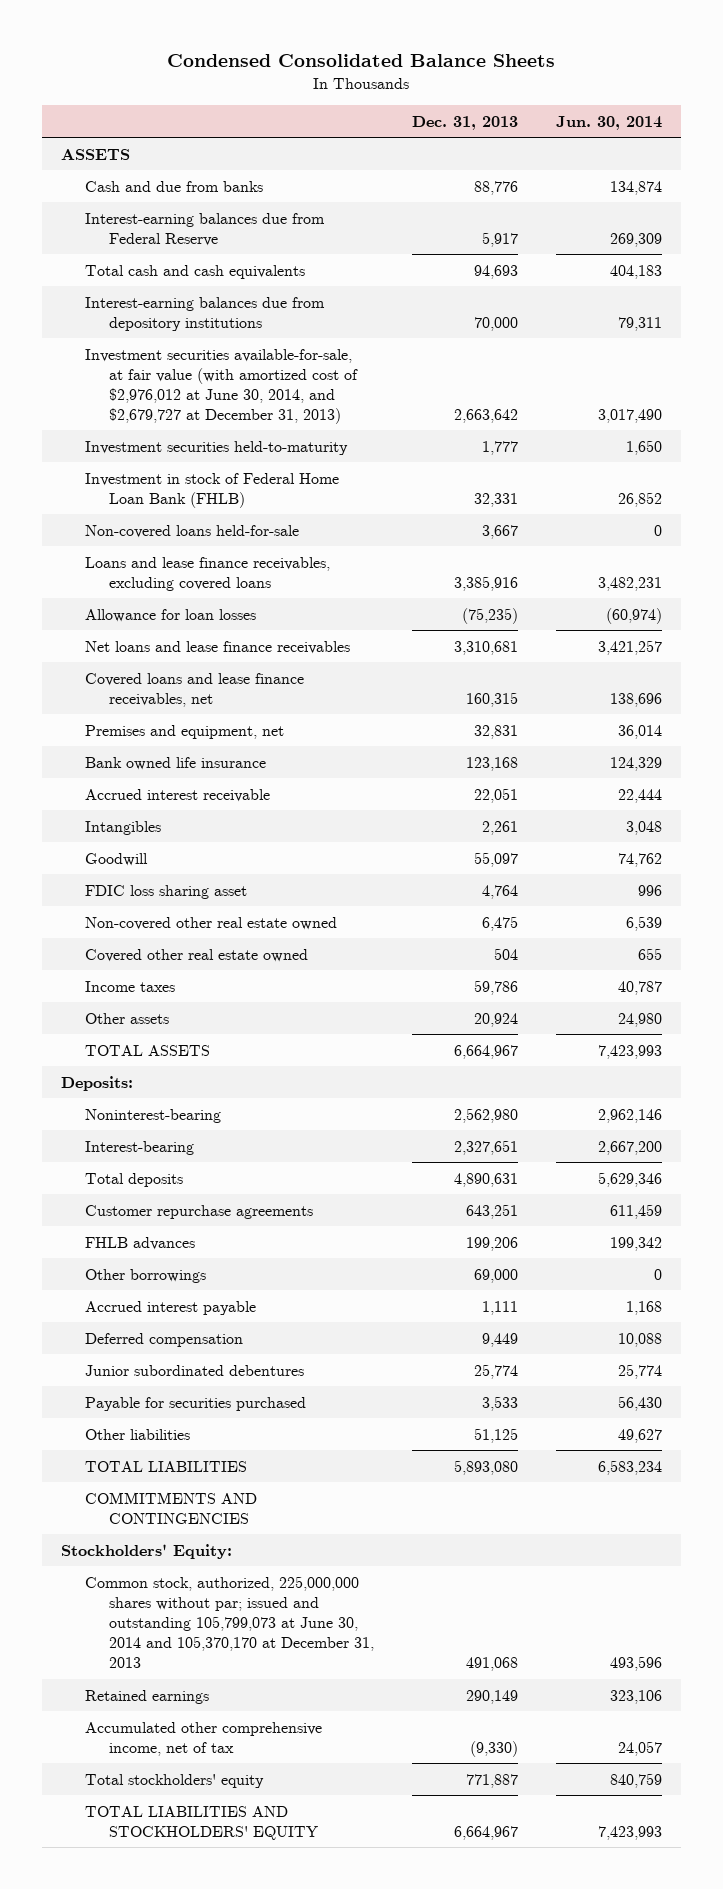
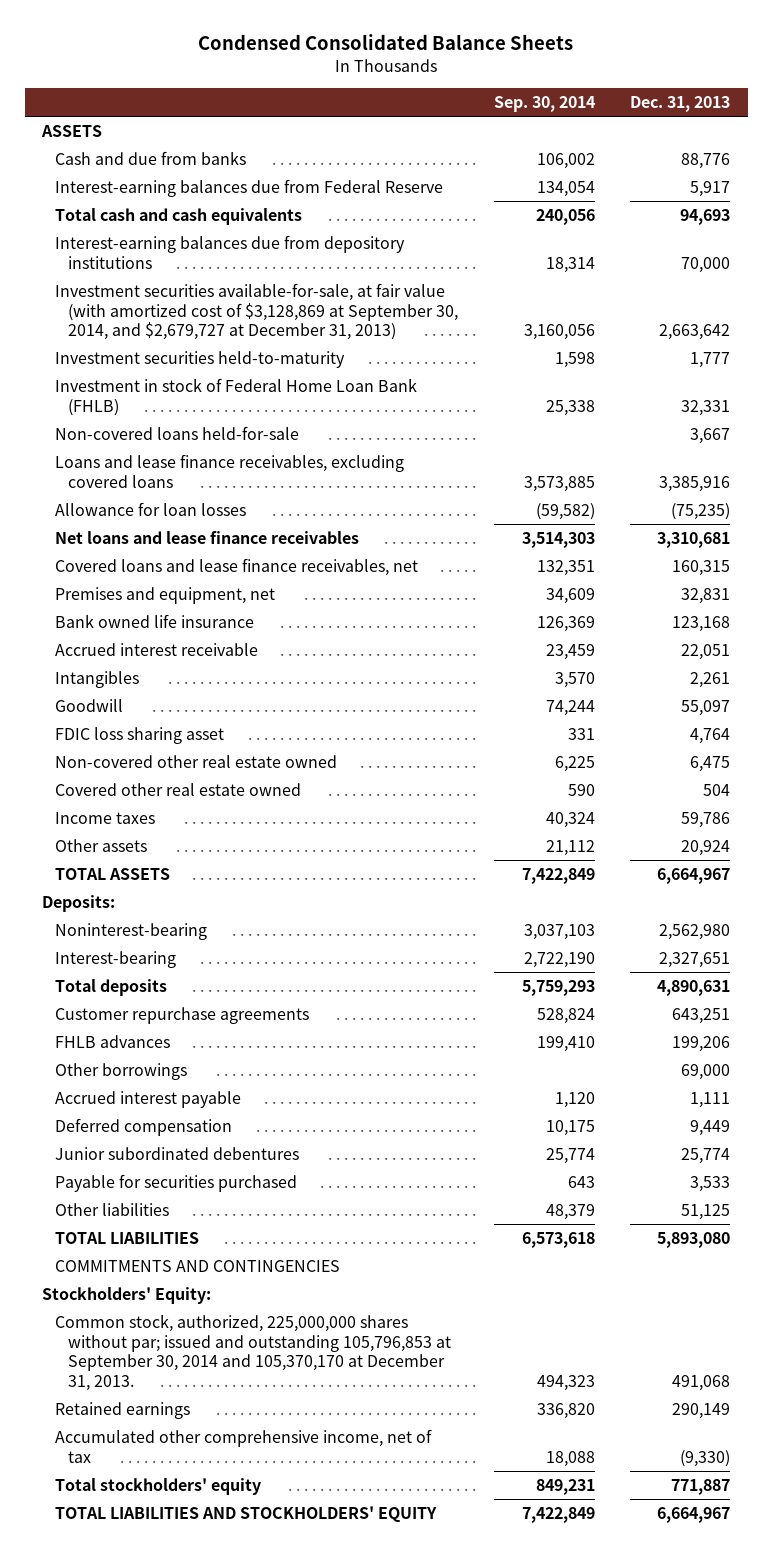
[555,115,662,130] Jun. 30, 2014 -> none
none -> [493,95,595,112] Sep. 30, 2014
[84,348,358,425] Investment securities available-for-sale, at fair value (with amortized cost of $2,976,012 at June 30, 2014, and $2,679,727 at December 31, 2013) -> [55,283,459,341] Investment securities available-for-sale, at fair value (with amortized cost of $3,128,869 at September 30, 2014, and $2,679,727 at December 31, 2013)
[84,1575,374,1669] Common stock, authorized, 225,000,000 shares without par; issued and outstanding 105,799,073 at June 30, 2014 and 105,370,170 at December 31, 2013 -> [55,1314,452,1391] Common stock, authorized, 225,000,000 shares without par; issued and outstanding 105,796,853 at September 30, 2014 and 105,370,170 at December 31, 2013.

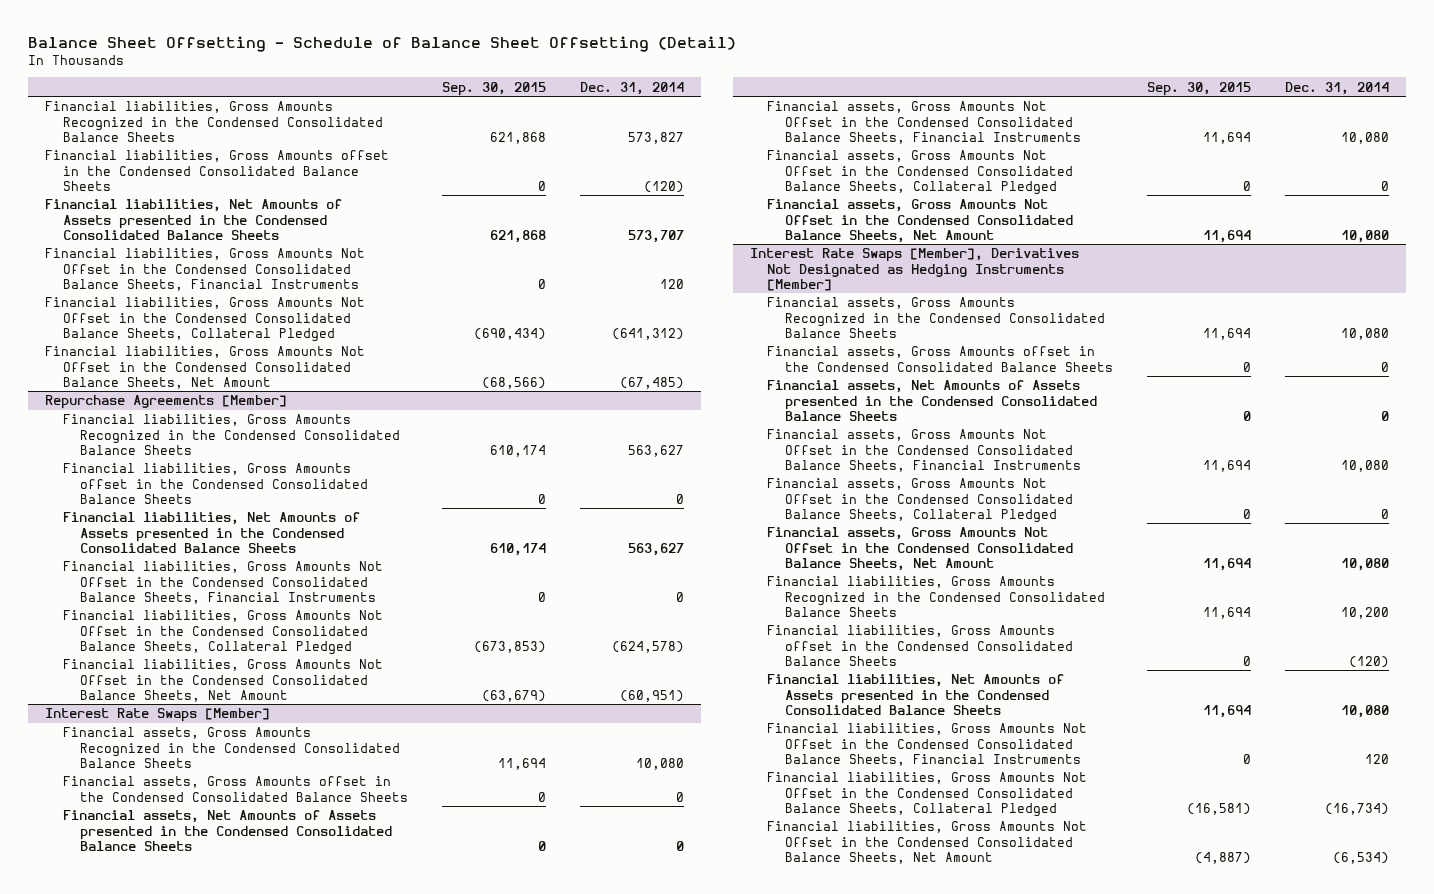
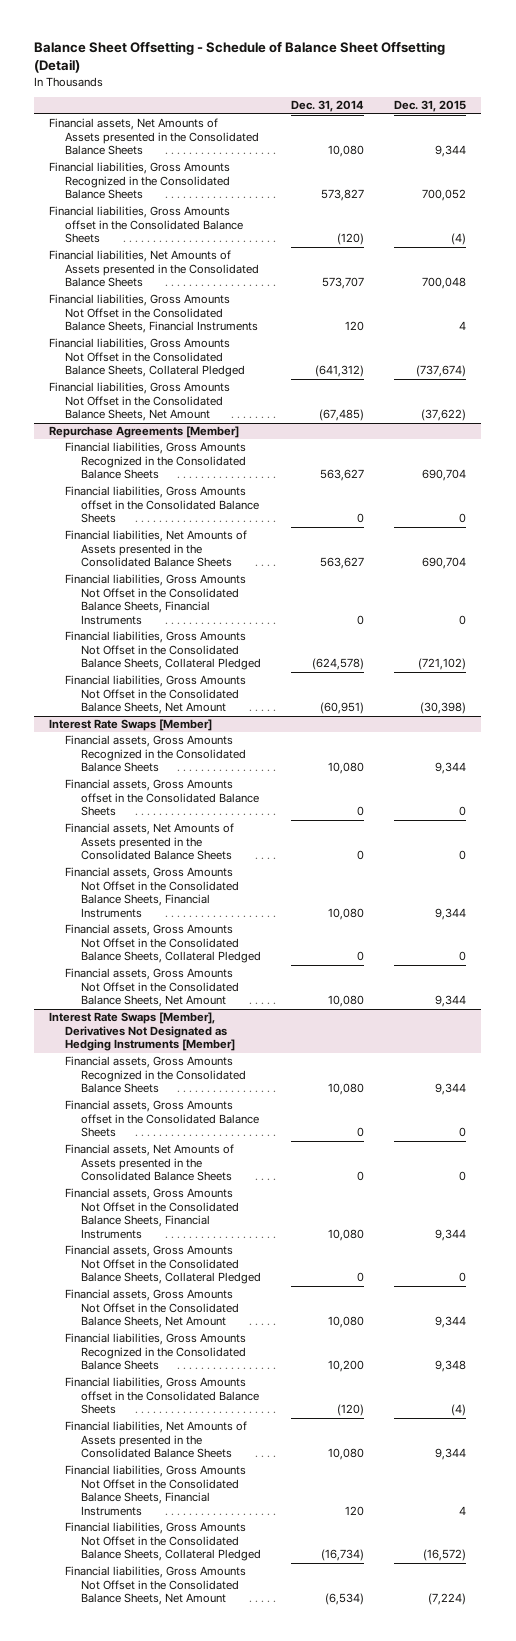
[442,81,547,96] Sep. 30, 2015 -> none
none -> [394,100,467,113] Dec. 31, 2015
none -> [49,118,259,156] Financial assets, Net Amounts of Assets presented in the Consolidated Balance Sheets
[45,101,383,142] Financial liabilities, Gross Amounts Recognized in the Condensed Consolidated Balance Sheets -> [49,162,231,200] Financial liabilities, Gross Amounts Recognized in the Consolidated Balance Sheets
[45,150,390,191] Financial liabilities, Gross Amounts offset in the Condensed Consolidated Balance Sheets -> [49,206,243,244] Financial liabilities, Gross Amounts offset in the Consolidated Balance Sheets
[45,199,343,240] Financial liabilities, Net Amounts of Assets presented in the Condensed Consolidated Balance Sheets -> [49,250,259,288] Financial liabilities, Net Amounts of Assets presented in the Consolidated Balance Sheets
[45,248,366,291] Financial liabilities, Gross Amounts Not Offset in the Condensed Consolidated Balance Sheets, Financial Instruments -> [49,294,258,334] Financial liabilities, Gross Amounts Not Offset in the Consolidated Balance Sheets, Financial Instruments
[45,297,366,342] Financial liabilities, Gross Amounts Not Offset in the Condensed Consolidated Balance Sheets, Collateral Pledged -> [49,338,245,378] Financial liabilities, Gross Amounts Not Offset in the Consolidated Balance Sheets, Collateral Pledged
[45,346,366,389] Financial liabilities, Gross Amounts Not Offset in the Condensed Consolidated Balance Sheets, Net Amount -> [49,382,231,422] Financial liabilities, Gross Amounts Not Offset in the Consolidated Balance Sheets, Net Amount
[62,414,401,455] Financial liabilities, Gross Amounts Recognized in the Condensed Consolidated Balance Sheets -> [64,442,246,480] Financial liabilities, Gross Amounts Recognized in the Consolidated Balance Sheets
[62,463,369,504] Financial liabilities, Gross Amounts offset in the Condensed Consolidated Balance Sheets -> [64,486,259,524] Financial liabilities, Gross Amounts offset in the Consolidated Balance Sheets
[62,512,360,553] Financial liabilities, Net Amounts of Assets presented in the Condensed Consolidated Balance Sheets -> [64,530,247,568] Financial liabilities, Net Amounts of Assets presented in the Consolidated Balance Sheets
[62,561,383,604] Financial liabilities, Gross Amounts Not Offset in the Condensed Consolidated Balance Sheets, Financial Instruments -> [64,574,246,626] Financial liabilities, Gross Amounts Not Offset in the Consolidated Balance Sheets, Financial Instruments
[62,610,383,655] Financial liabilities, Gross Amounts Not Offset in the Condensed Consolidated Balance Sheets, Collateral Pledged -> [64,631,261,671] Financial liabilities, Gross Amounts Not Offset in the Consolidated Balance Sheets, Collateral Pledged
[62,659,383,702] Financial liabilities, Gross Amounts Not Offset in the Condensed Consolidated Balance Sheets, Net Amount -> [64,675,246,715] Financial liabilities, Gross Amounts Not Offset in the Consolidated Balance Sheets, Net Amount
[62,727,401,768] Financial assets, Gross Amounts Recognized in the Condensed Consolidated Balance Sheets -> [64,735,246,773] Financial assets, Gross Amounts Recognized in the Consolidated Balance Sheets
[62,776,409,802] Financial assets, Gross Amounts offset in the Condensed Consolidated Balance Sheets -> [64,779,259,817] Financial assets, Gross Amounts offset in the Consolidated Balance Sheets
[62,810,393,851] Financial assets, Net Amounts of Assets presented in the Condensed Consolidated Balance Sheets -> [64,823,234,861] Financial assets, Net Amounts of Assets presented in the Consolidated Balance Sheets
[767,101,1081,144] Financial assets, Gross Amounts Not Offset in the Condensed Consolidated Balance Sheets, Financial Instruments -> [64,867,239,919] Financial assets, Gross Amounts Not Offset in the Consolidated Balance Sheets, Financial Instruments
[767,150,1073,195] Financial assets, Gross Amounts Not Offset in the Condensed Consolidated Balance Sheets, Collateral Pledged -> [64,924,261,964] Financial assets, Gross Amounts Not Offset in the Consolidated Balance Sheets, Collateral Pledged
[767,199,1073,243] Financial assets, Gross Amounts Not Offset in the Condensed Consolidated Balance Sheets, Net Amount -> [64,968,239,1008] Financial assets, Gross Amounts Not Offset in the Consolidated Balance Sheets, Net Amount
[767,297,1105,338] Financial assets, Gross Amounts Recognized in the Condensed Consolidated Balance Sheets -> [64,1056,246,1094] Financial assets, Gross Amounts Recognized in the Consolidated Balance Sheets
[767,346,1113,372] Financial assets, Gross Amounts offset in the Condensed Consolidated Balance Sheets -> [64,1100,259,1138] Financial assets, Gross Amounts offset in the Consolidated Balance Sheets
[767,380,1097,421] Financial assets, Net Amounts of Assets presented in the Condensed Consolidated Balance Sheets -> [64,1144,234,1182] Financial assets, Net Amounts of Assets presented in the Consolidated Balance Sheets
[767,429,1081,472] Financial assets, Gross Amounts Not Offset in the Condensed Consolidated Balance Sheets, Financial Instruments -> [64,1188,239,1240] Financial assets, Gross Amounts Not Offset in the Consolidated Balance Sheets, Financial Instruments
[767,478,1073,523] Financial assets, Gross Amounts Not Offset in the Condensed Consolidated Balance Sheets, Collateral Pledged -> [64,1245,261,1285] Financial assets, Gross Amounts Not Offset in the Consolidated Balance Sheets, Collateral Pledged
[767,527,1073,571] Financial assets, Gross Amounts Not Offset in the Condensed Consolidated Balance Sheets, Net Amount -> [64,1289,239,1329] Financial assets, Gross Amounts Not Offset in the Consolidated Balance Sheets, Net Amount
[767,576,1105,617] Financial liabilities, Gross Amounts Recognized in the Condensed Consolidated Balance Sheets -> [64,1333,246,1371] Financial liabilities, Gross Amounts Recognized in the Consolidated Balance Sheets
[767,625,1073,666] Financial liabilities, Gross Amounts offset in the Condensed Consolidated Balance Sheets -> [64,1377,259,1415] Financial liabilities, Gross Amounts offset in the Consolidated Balance Sheets
[767,674,1065,715] Financial liabilities, Net Amounts of Assets presented in the Condensed Consolidated Balance Sheets -> [64,1421,247,1459] Financial liabilities, Net Amounts of Assets presented in the Consolidated Balance Sheets
[767,723,1088,766] Financial liabilities, Gross Amounts Not Offset in the Condensed Consolidated Balance Sheets, Financial Instruments -> [64,1465,246,1517] Financial liabilities, Gross Amounts Not Offset in the Consolidated Balance Sheets, Financial Instruments
[767,772,1088,817] Financial liabilities, Gross Amounts Not Offset in the Condensed Consolidated Balance Sheets, Collateral Pledged -> [64,1522,261,1562] Financial liabilities, Gross Amounts Not Offset in the Consolidated Balance Sheets, Collateral Pledged
[767,821,1088,864] Financial liabilities, Gross Amounts Not Offset in the Condensed Consolidated Balance Sheets, Net Amount -> [64,1566,246,1606] Financial liabilities, Gross Amounts Not Offset in the Consolidated Balance Sheets, Net Amount

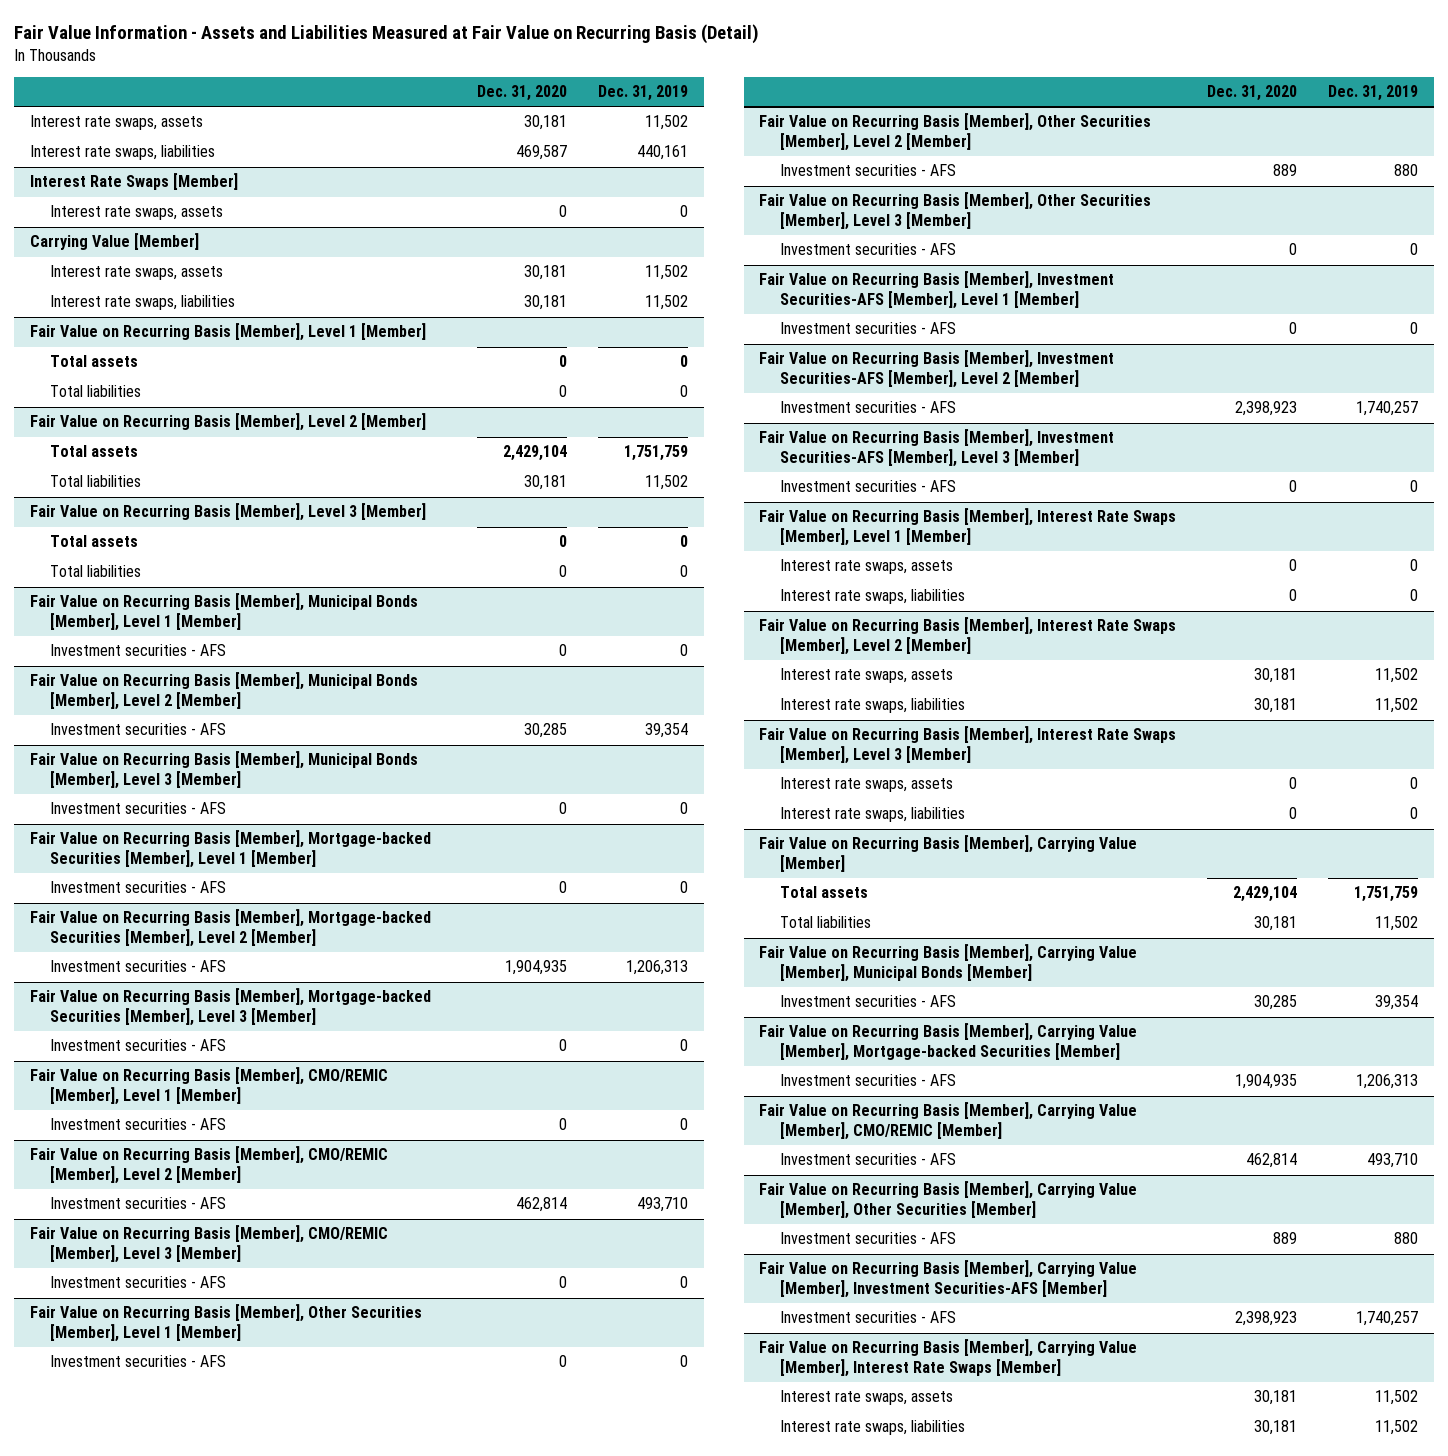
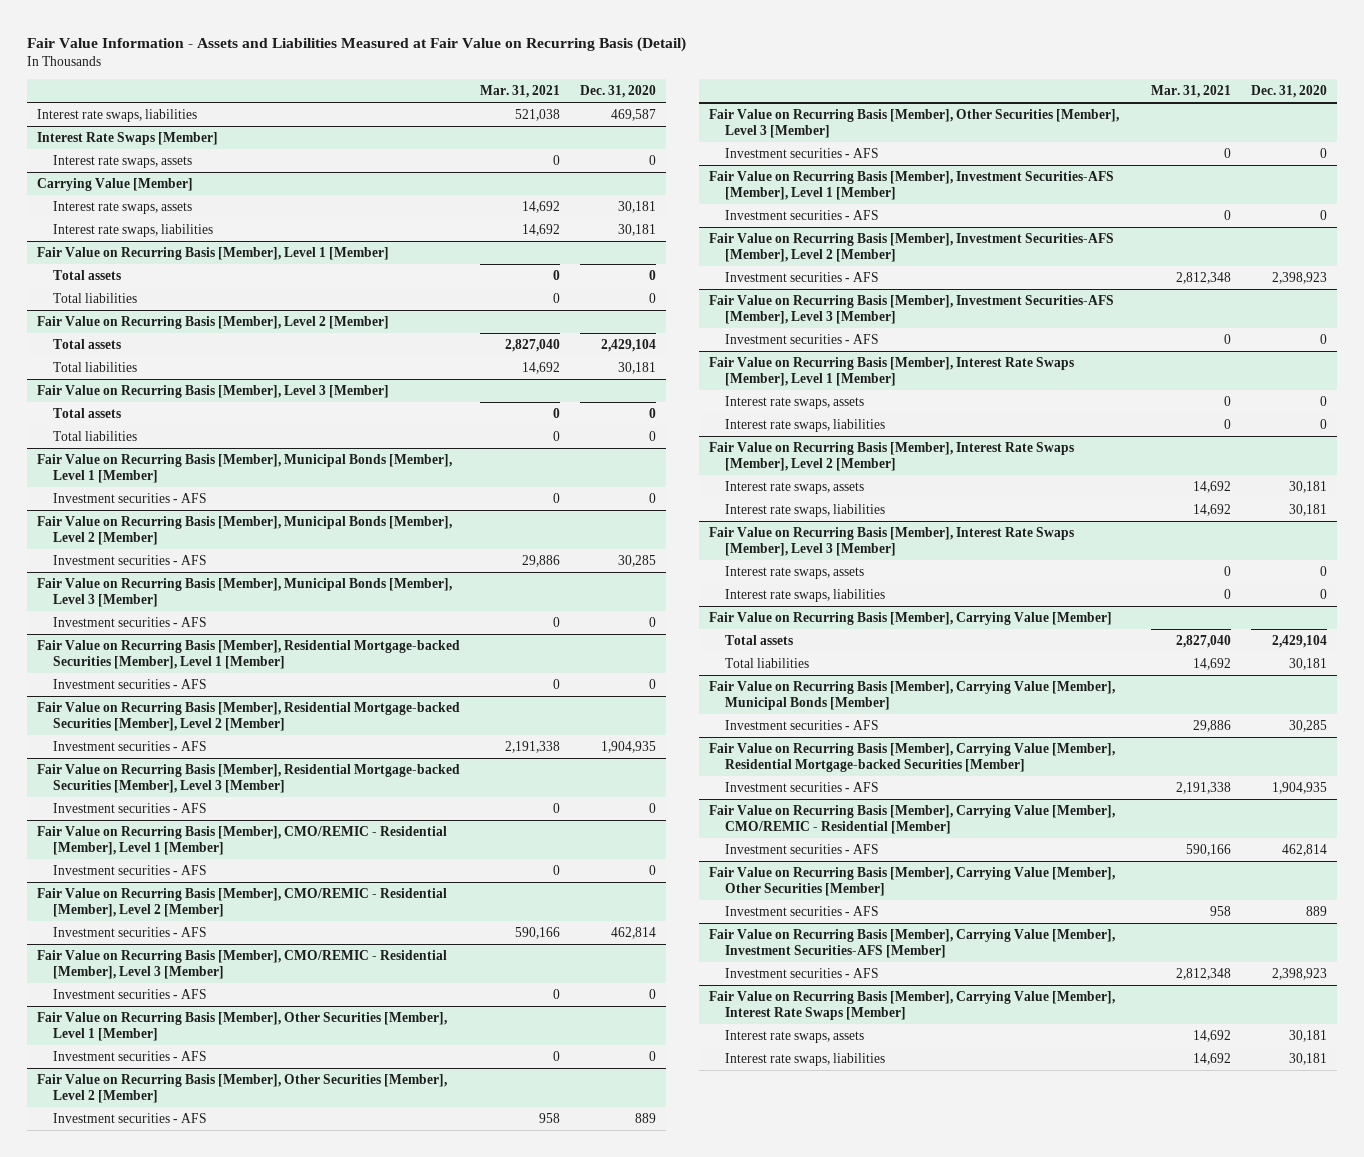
[598,85,689,102] Dec. 31, 2019 -> none
none -> [479,85,560,99] Mar. 31, 2021
[29,115,203,131] Interest rate swaps, assets -> none
[29,830,431,868] Fair Value on Recurring Basis [Member], Mortgage-backed Securities [Member], Level 1 [Member] -> [37,639,461,669] Fair Value on Recurring Basis [Member], Residential Mortgage-backed Securities [Member], Level 1 [Member]
[29,909,431,947] Fair Value on Recurring Basis [Member], Mortgage-backed Securities [Member], Level 2 [Member] -> [37,701,461,731] Fair Value on Recurring Basis [Member], Residential Mortgage-backed Securities [Member], Level 2 [Member]
[29,988,431,1026] Fair Value on Recurring Basis [Member], Mortgage-backed Securities [Member], Level 3 [Member] -> [37,763,461,793] Fair Value on Recurring Basis [Member], Residential Mortgage-backed Securities [Member], Level 3 [Member]
[29,1067,388,1105] Fair Value on Recurring Basis [Member], CMO/REMIC [Member], Level 1 [Member] -> [37,825,448,855] Fair Value on Recurring Basis [Member], CMO/REMIC - Residential [Member], Level 1 [Member]
[29,1146,388,1184] Fair Value on Recurring Basis [Member], CMO/REMIC [Member], Level 2 [Member] -> [37,887,448,917] Fair Value on Recurring Basis [Member], CMO/REMIC - Residential [Member], Level 2 [Member]
[29,1225,388,1263] Fair Value on Recurring Basis [Member], CMO/REMIC [Member], Level 3 [Member] -> [37,949,448,979] Fair Value on Recurring Basis [Member], CMO/REMIC - Residential [Member], Level 3 [Member]
[759,1023,1138,1061] Fair Value on Recurring Basis [Member], Carrying Value [Member], Mortgage-backed Securities [Member] -> [708,742,1115,772] Fair Value on Recurring Basis [Member], Carrying Value [Member], Residential Mortgage-backed Securities [Member]
[759,1102,1138,1140] Fair Value on Recurring Basis [Member], Carrying Value [Member], CMO/REMIC [Member] -> [708,804,1115,834] Fair Value on Recurring Basis [Member], Carrying Value [Member], CMO/REMIC - Residential [Member]

